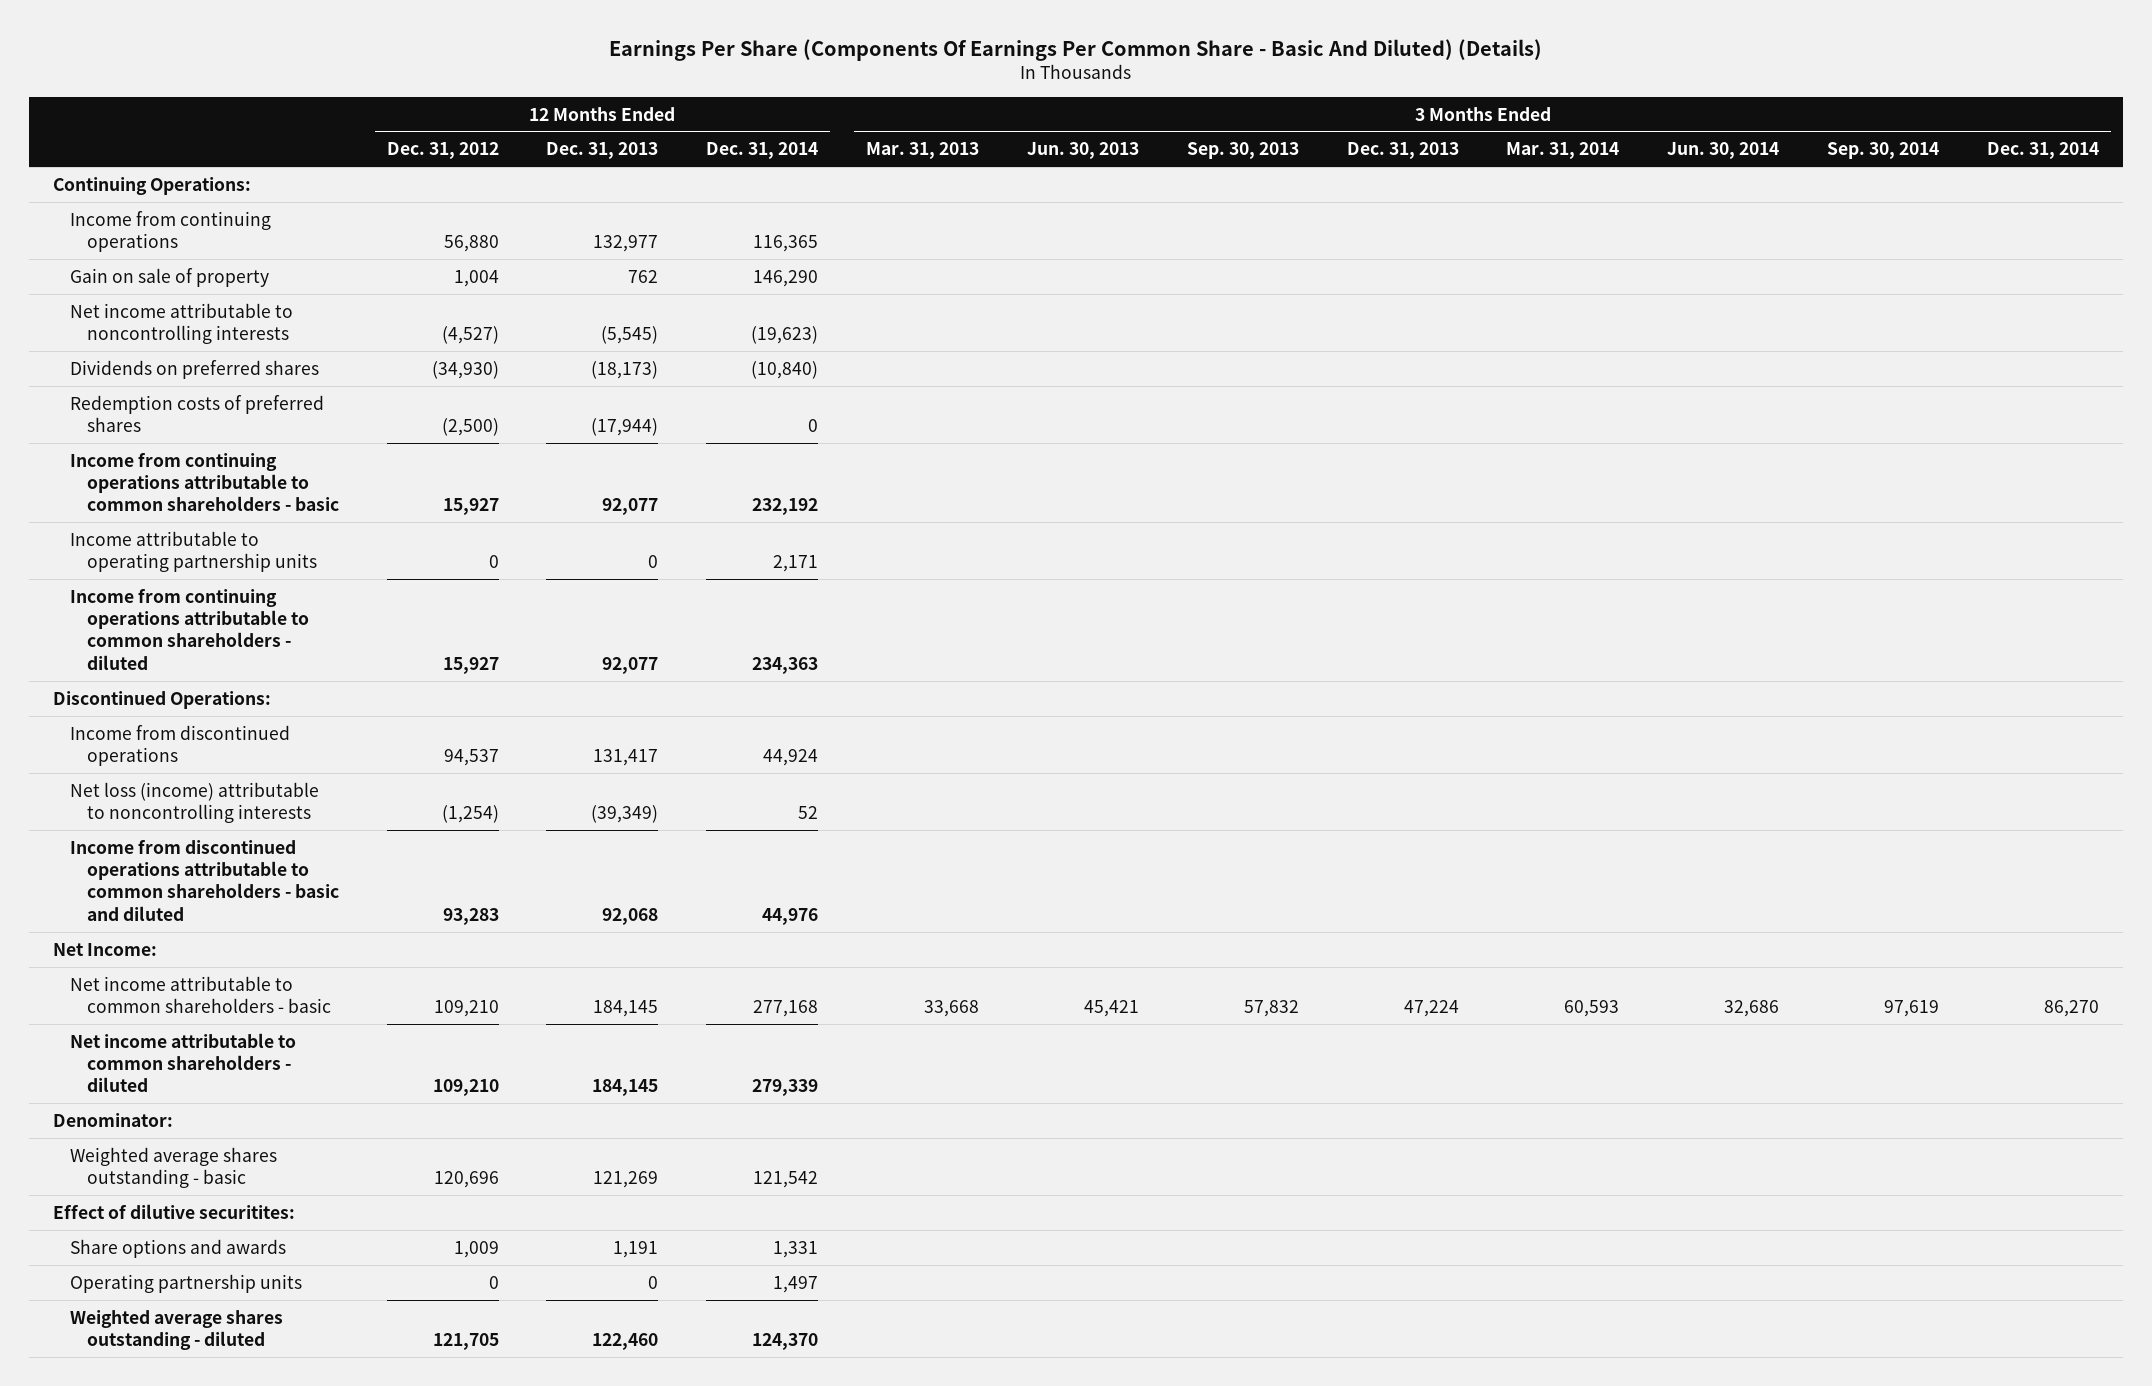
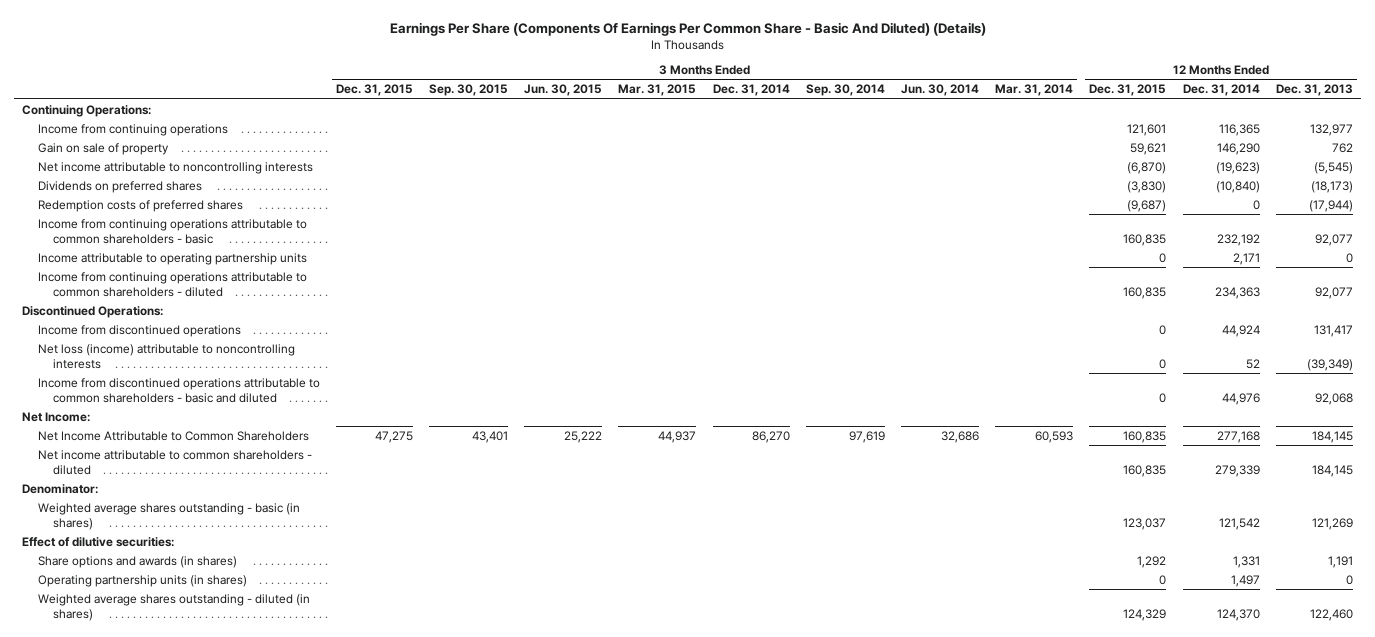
[386,142,499,160] Dec. 31, 2012 -> none
[866,142,980,160] Mar. 31, 2013 -> none
[1026,142,1139,160] Jun. 30, 2013 -> none
[1186,142,1299,160] Sep. 30, 2013 -> none
[1346,142,1459,160] Dec. 31, 2013 -> none
none -> [335,84,413,97] Dec. 31, 2015
none -> [429,84,509,97] Sep. 30, 2015
none -> [524,84,603,97] Jun. 30, 2015
none -> [618,84,697,97] Mar. 31, 2015
none -> [1089,84,1167,97] Dec. 31, 2015
[69,975,331,1014] Net income attributable to common shareholders - basic -> [37,430,309,441] Net Income Attributable to Common Shareholders
[69,1146,277,1189] Weighted average shares outstanding - basic -> [37,502,300,531] Weighted average shares outstanding - basic (in shares)
[52,1203,295,1219] Effect of dilutive securitites: -> [22,536,175,547] Effect of dilutive securities:
[69,1238,286,1258] Share options and awards -> [37,555,237,568] Share options and awards (in shares)
[69,1273,302,1293] Operating partnership units -> [37,574,247,587] Operating partnership units (in shares)
[69,1309,283,1351] Weighted average shares outstanding - diluted -> [37,593,310,622] Weighted average shares outstanding - diluted (in shares)

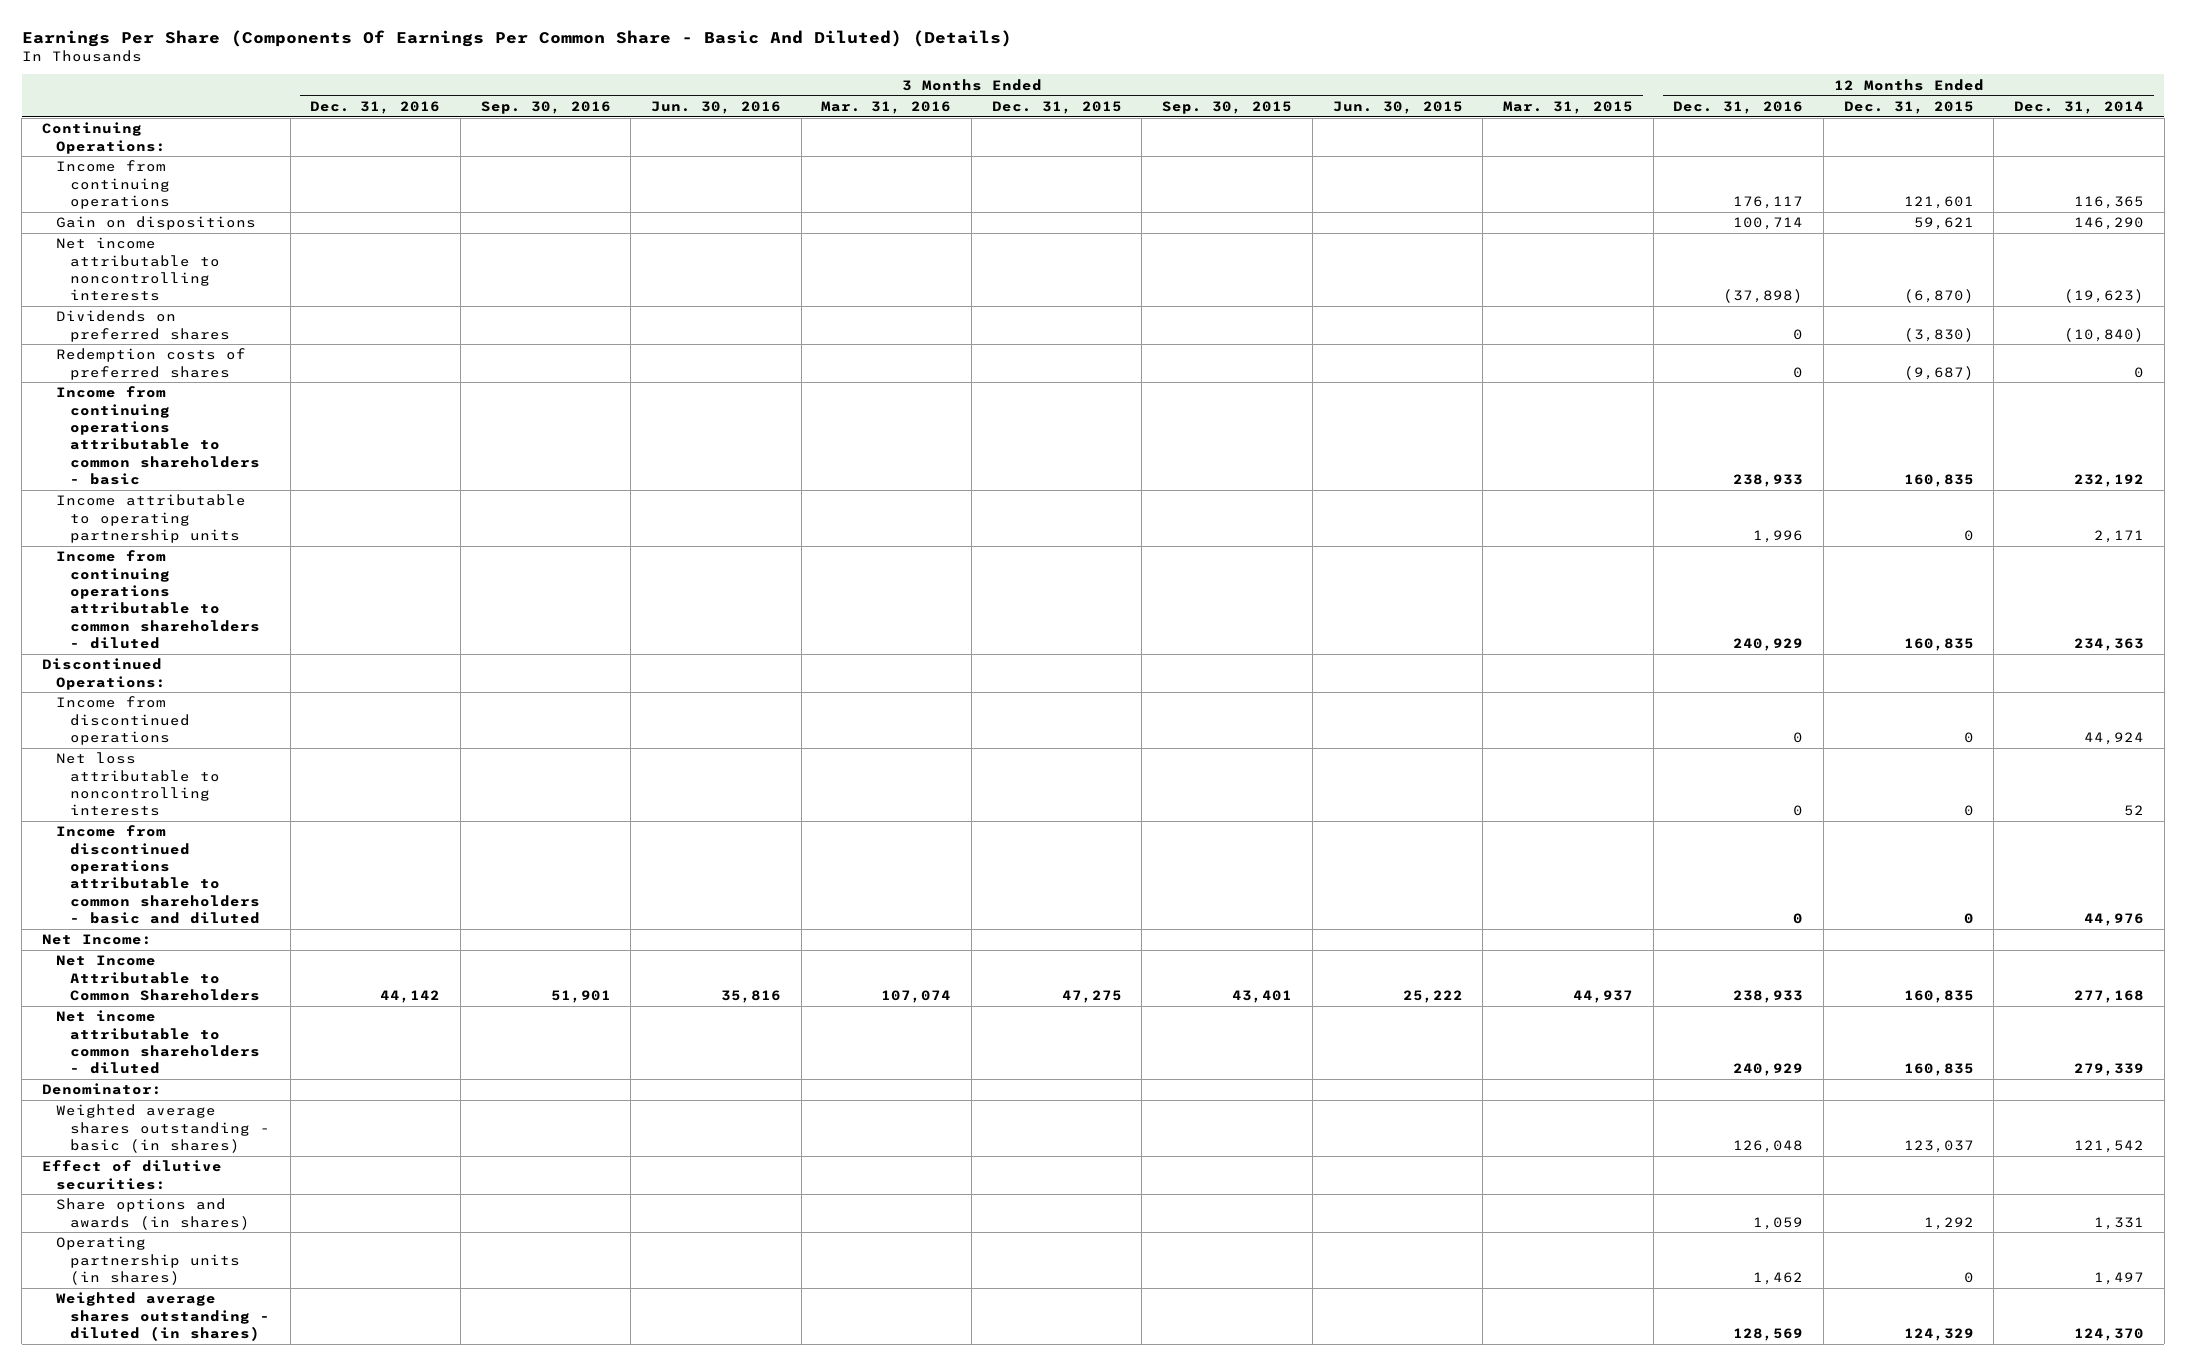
[712,84,790,97] Dec. 31, 2014 -> none
[805,84,885,97] Sep. 30, 2014 -> none
[901,84,980,97] Jun. 30, 2014 -> none
[995,84,1074,97] Mar. 31, 2014 -> none
[1275,84,1353,97] Dec. 31, 2013 -> none
none -> [310,100,441,114] Dec. 31, 2016
none -> [480,100,611,114] Sep. 30, 2016
none -> [651,100,782,114] Jun. 30, 2016
none -> [821,100,952,114] Mar. 31, 2016
none -> [1673,100,1804,114] Dec. 31, 2016
[37,142,169,155] Gain on sale of property -> [55,216,256,231] Gain on dispositions
[37,343,295,370] Net loss (income) attributable to noncontrolling interests -> [55,752,220,817] Net loss attributable to noncontrolling interests

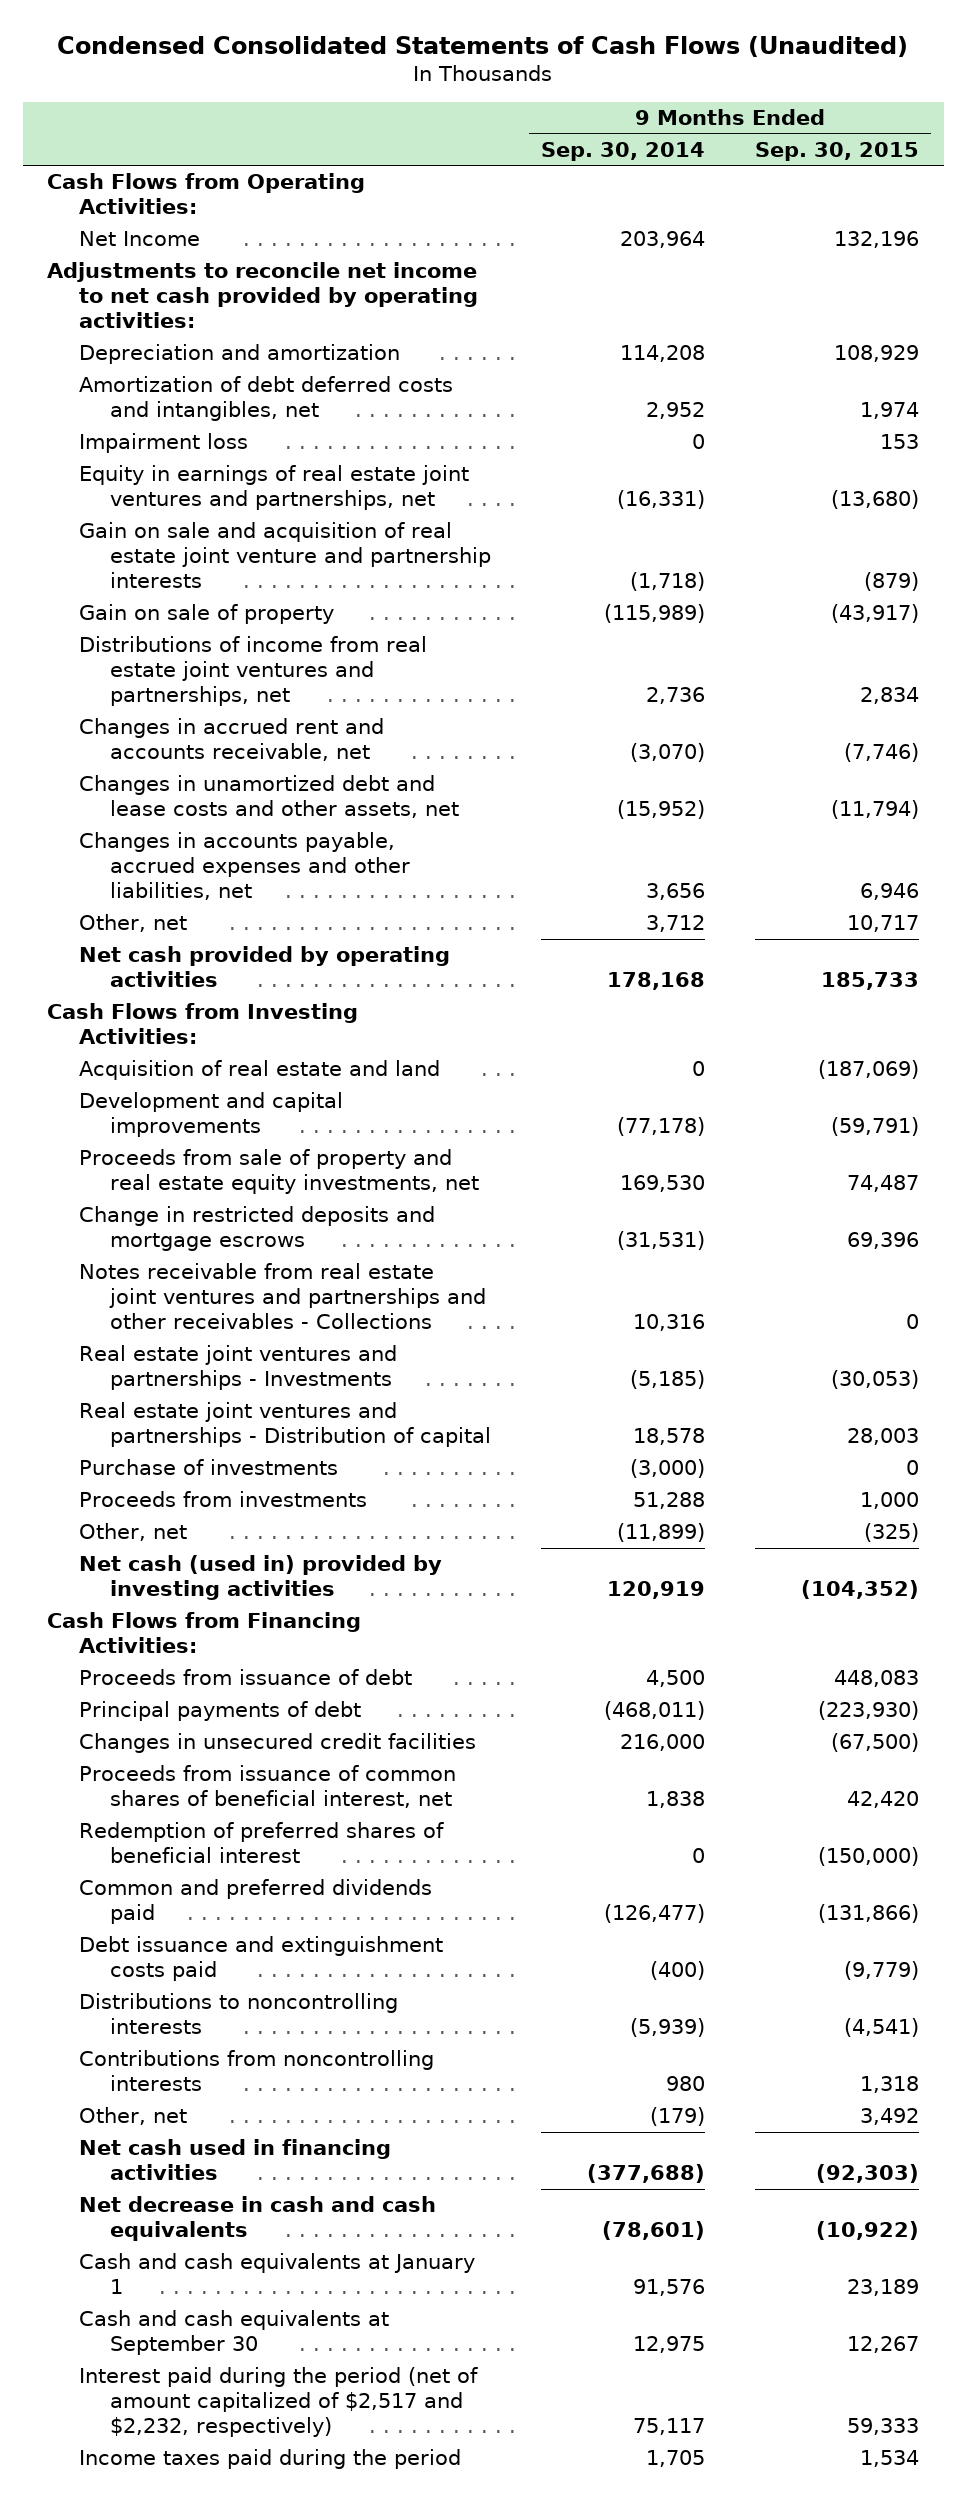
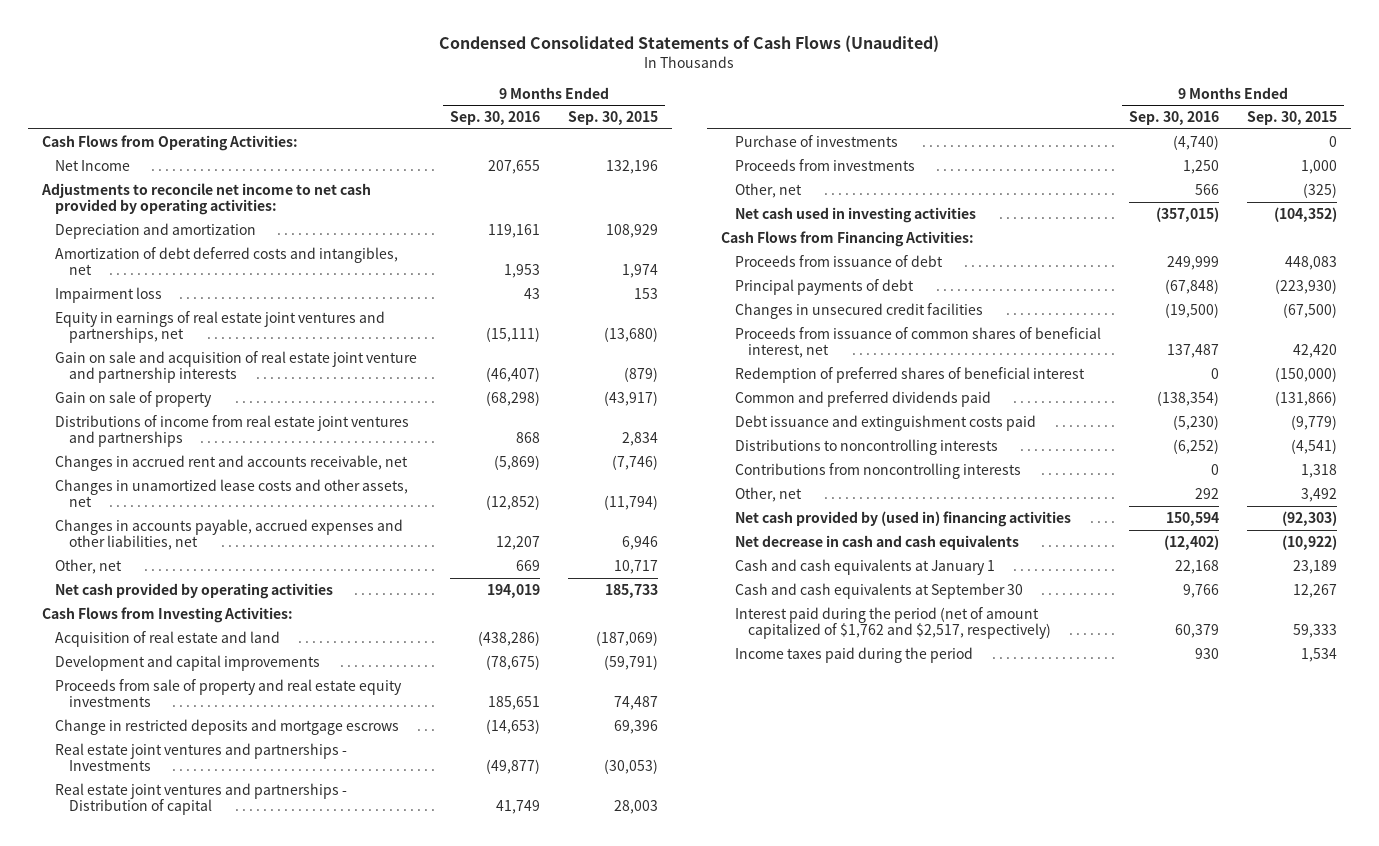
[541,141,706,161] Sep. 30, 2014 -> none
none -> [449,111,540,126] Sep. 30, 2016
[78,636,427,707] Distributions of income from real estate joint ventures and partnerships, net -> [55,414,410,448] Distributions of income from real estate joint ventures and partnerships
[78,775,460,819] Changes in unamortized debt and lease costs and other assets, net -> [55,478,409,508] Changes in unamortized lease costs and other assets, net
[78,1149,480,1195] Proceeds from sale of property and real estate equity investments, net -> [55,678,403,708] Proceeds from sale of property and real estate equity investments
[78,1263,487,1330] Notes receivable from real estate joint ventures and partnerships and other receivables - Collections -> none
[78,1555,442,1601] Net cash (used in) provided by investing activities -> [734,206,976,223] Net cash used in investing activities
[78,2139,391,2181] Net cash used in financing activities -> [734,510,1071,527] Net cash provided by (used in) financing activities
[78,2367,478,2438] Interest paid during the period (net of amount capitalized of $2,517 and $2,232, respectively) -> [734,606,1052,640] Interest paid during the period (net of amount capitalized of $1,762 and $2,517, respectively)

